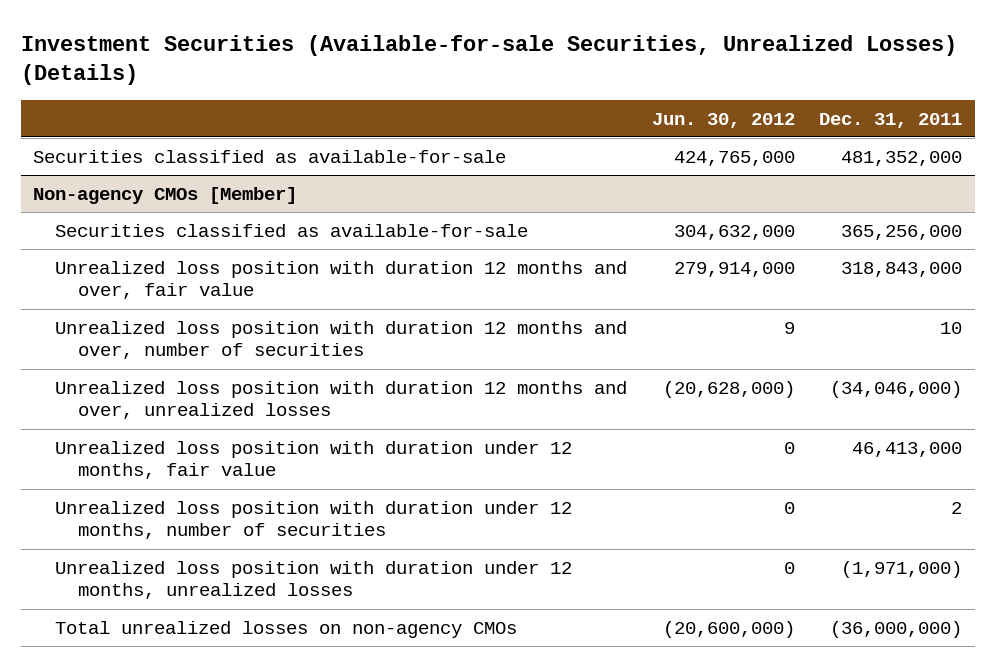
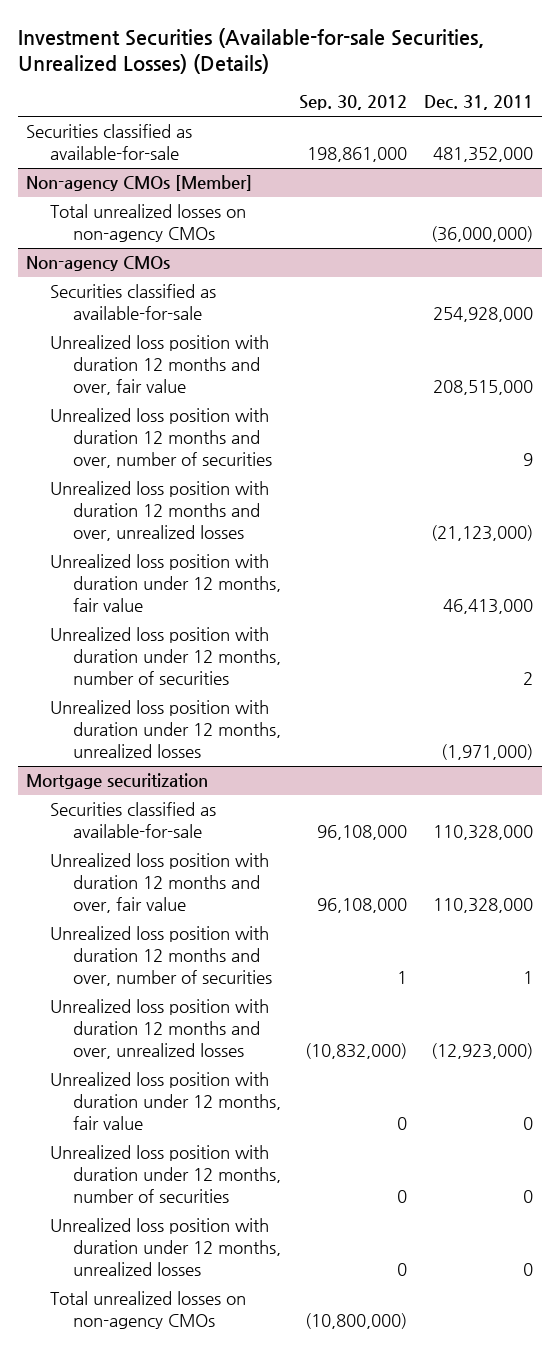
[651,112,795,128] Jun. 30, 2012 -> none
none -> [298,95,407,111] Sep. 30, 2012
[55,621,518,639] Total unrealized losses on non-agency CMOs -> [49,204,246,243] Total unrealized losses on non-agency CMOs
none -> [26,256,171,272] Non-agency CMOs
[841,225,963,241] 365,256,000 -> [433,307,534,323] 254,928,000
[841,262,963,278] 318,843,000 -> [433,379,534,395] 208,515,000
[940,322,963,335] 10 -> [523,452,534,466] 9
[830,381,963,399] (34,046,000) -> [431,524,534,541] (21,123,000)
none -> [26,773,209,790] Mortgage securitization
none -> [49,802,216,839] Securities classified as available-for-sale
none -> [49,853,269,913] Unrealized loss position with duration 12 months and over, fair value
none -> [49,926,273,986] Unrealized loss position with duration 12 months and over, number of securities
none -> [49,999,269,1059] Unrealized loss position with duration 12 months and over, unrealized losses
none -> [49,1072,282,1130] Unrealized loss position with duration under 12 months, fair value
none -> [49,1145,282,1203] Unrealized loss position with duration under 12 months, number of securities
none -> [49,1218,282,1276] Unrealized loss position with duration under 12 months, unrealized losses
none -> [49,1291,246,1330] Total unrealized losses on non-agency CMOs

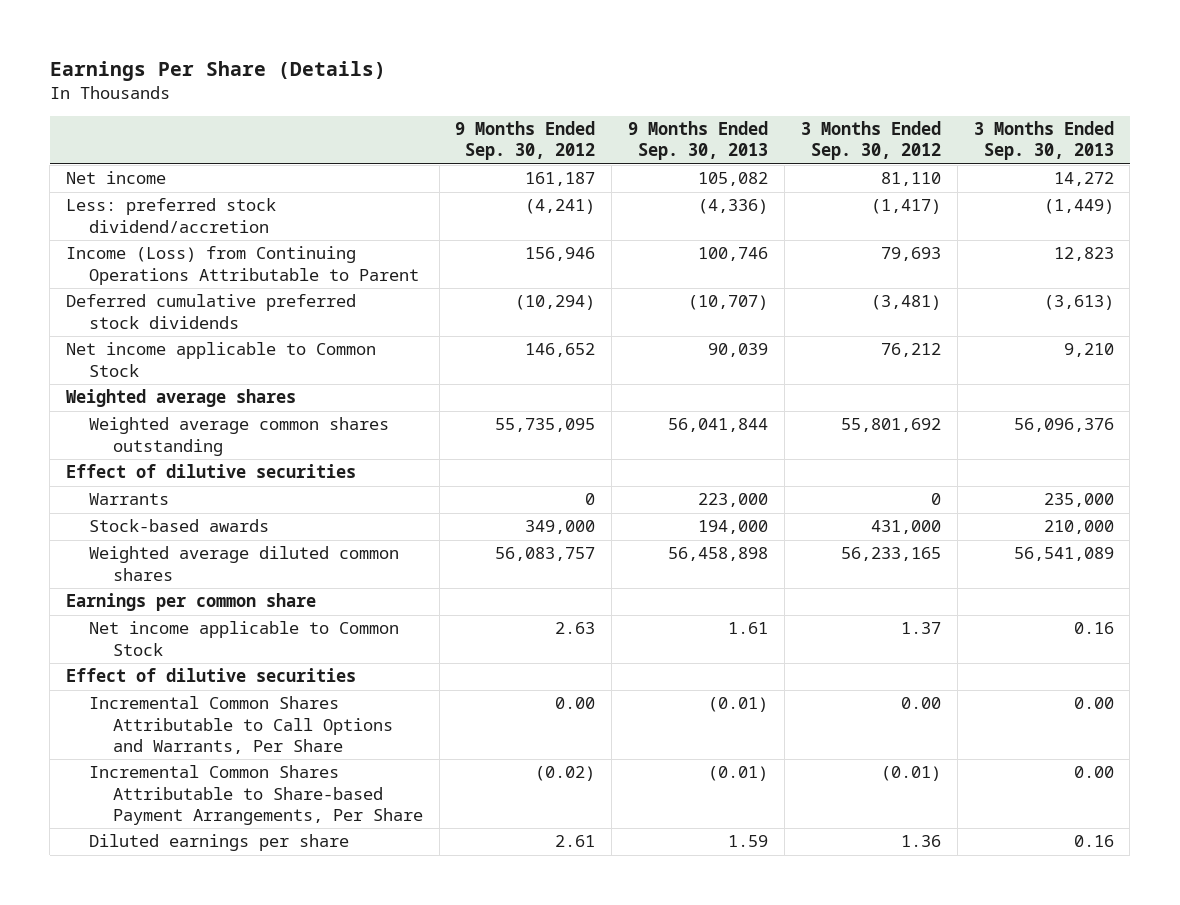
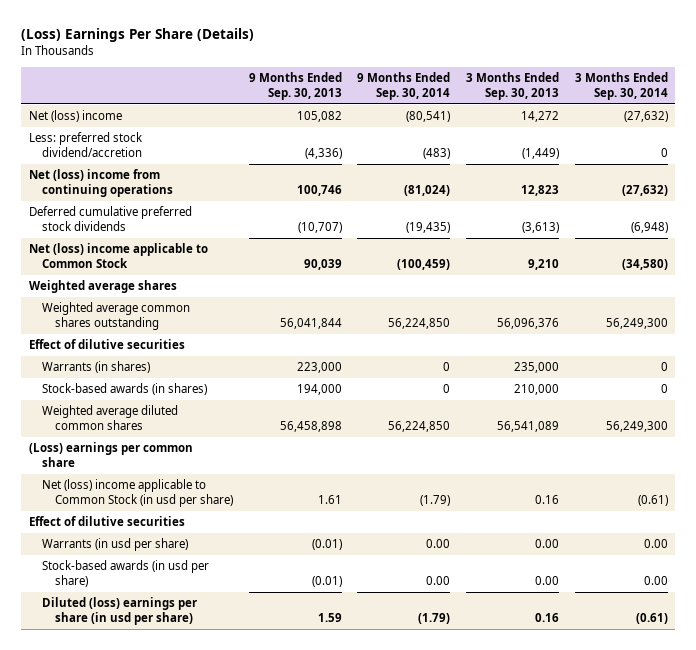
[49,60,386,81] Earnings Per Share (Details) -> [20,27,254,42] (Loss) Earnings Per Share (Details)
[455,121,596,161] 9 Months Ended Sep. 30, 2012 -> none
[800,121,941,161] 3 Months Ended Sep. 30, 2012 -> none
none -> [357,71,451,100] 9 Months Ended Sep. 30, 2014
none -> [574,71,668,100] 3 Months Ended Sep. 30, 2014
[66,171,167,185] Net income -> [28,110,122,123] Net (loss) income
[66,246,420,285] Income (Loss) from Continuing Operations Attributable to Parent -> [28,169,173,198] Net (loss) income from continuing operations
[66,342,377,377] Net income applicable to Common Stock -> [28,243,208,269] Net (loss) income applicable to Common Stock
[89,493,170,506] Warrants -> [41,361,150,374] Warrants (in shares)
[89,519,270,533] Stock-based awards -> [41,383,207,396] Stock-based awards (in shares)
[66,593,317,612] Earnings per common share -> [28,442,193,468] (Loss) earnings per common share
[89,621,400,656] Net income applicable to Common Stock -> [41,479,234,508] Net (loss) income applicable to Common Stock (in usd per share)
[89,696,393,754] Incremental Common Shares Attributable to Call Options and Warrants, Per Share -> [41,538,188,552] Warrants (in usd per share)
[89,765,423,825] Incremental Common Shares Attributable to Share-based Payment Arrangements, Per Share -> [41,560,209,588] Stock-based awards (in usd per share)
[89,834,350,852] Diluted earnings per share -> [41,597,197,626] Diluted (loss) earnings per share (in usd per share)

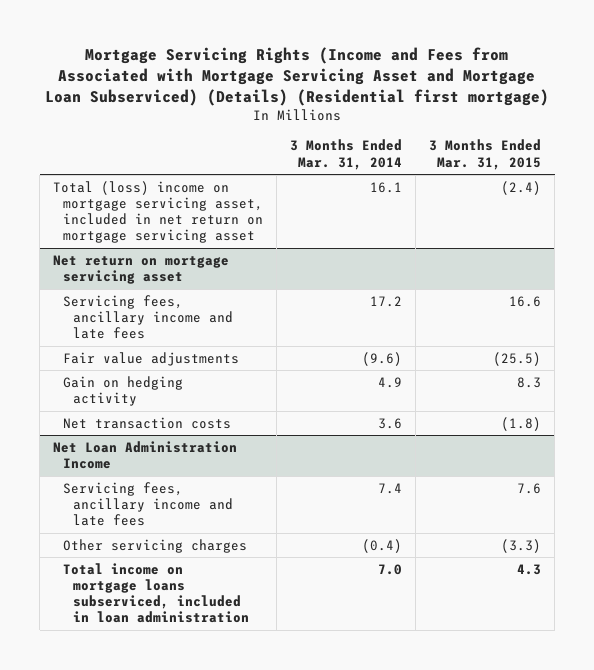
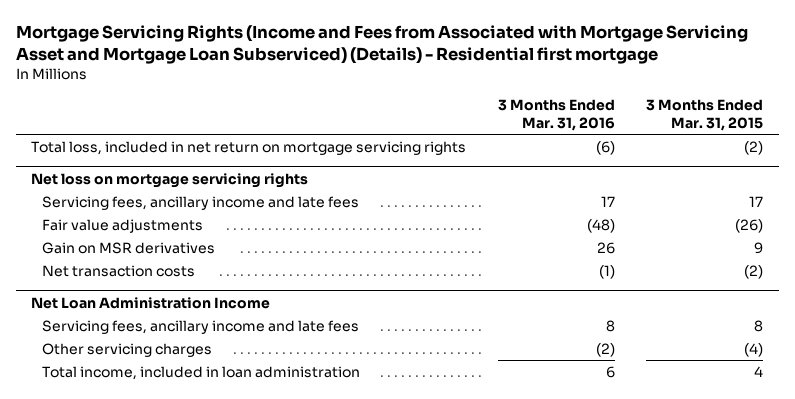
[45,47,550,107] Mortgage Servicing Rights (Income and Fees from Associated with Mortgage Servicing Asset and Mortgage Loan Subserviced) (Details) (Residential first mortgage) -> [15,24,748,64] Mortgage Servicing Rights (Income and Fees from Associated with Mortgage Servicing Asset and Mortgage Loan Subserviced) (Details) - Residential first mortgage
[290,139,403,170] 3 Months Ended Mar. 31, 2014 -> none
none -> [497,99,615,131] 3 Months Ended Mar. 31, 2016
[53,180,263,244] Total (loss) income on mortgage servicing asset, included in net return on mortgage servicing asset -> [31,140,467,155] Total loss, included in net return on mortgage servicing rights
[501,180,542,195] (2.4) -> [744,140,764,155] (2)
[53,254,230,285] Net return on mortgage servicing asset -> [31,172,309,188] Net loss on mortgage servicing rights
[509,295,542,307] 16.6 -> [749,195,764,207] 17
[493,351,542,366] (25.5) -> [735,218,764,233] (26)
[62,375,183,407] Gain on hedging activity -> [42,241,216,254] Gain on MSR derivatives
[517,376,542,388] 8.3 -> [754,241,764,254] 9
[501,416,542,431] (1.8) -> [744,264,764,279] (2)
[517,482,542,494] 7.6 -> [754,319,764,332] 8
[501,538,542,553] (3.3) -> [744,342,764,357] (4)
[62,562,249,624] Total income on mortgage loans subserviced, included in loan administration -> [42,365,361,380] Total income, included in loan administration
[517,563,542,575] 4.3 -> [754,365,764,377] 4

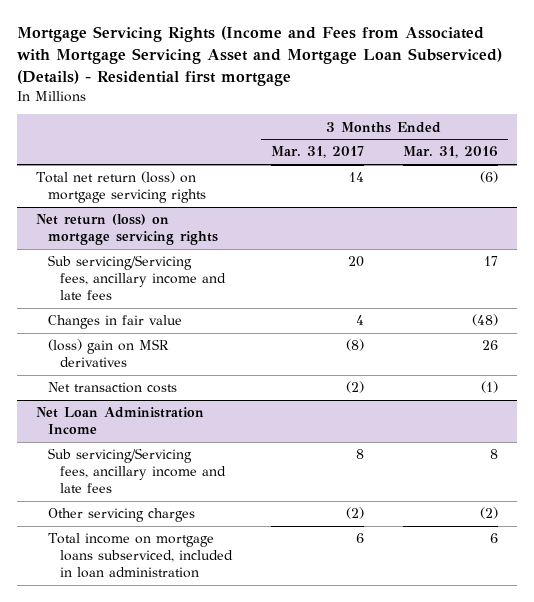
[646,99,764,131] 3 Months Ended Mar. 31, 2015 -> none
none -> [270,146,364,159] Mar. 31, 2017
[31,140,467,155] Total loss, included in net return on mortgage servicing rights -> [36,171,207,204] Total net return (loss) on mortgage servicing rights
[31,172,309,188] Net loss on mortgage servicing rights -> [36,214,219,246] Net return (loss) on mortgage servicing rights
[42,195,360,210] Servicing fees, ancillary income and late fees -> [48,255,226,301] Sub servicing/Servicing fees, ancillary income and late fees
[42,218,204,233] Fair value adjustments -> [48,315,183,330] Changes in fair value
[42,241,216,254] Gain on MSR derivatives -> [48,339,170,368] (loss) gain on MSR derivatives
[42,319,360,334] Servicing fees, ancillary income and late fees -> [48,448,226,494] Sub servicing/Servicing fees, ancillary income and late fees
[42,365,361,380] Total income, included in loan administration -> [48,533,233,579] Total income on mortgage loans subserviced, included in loan administration

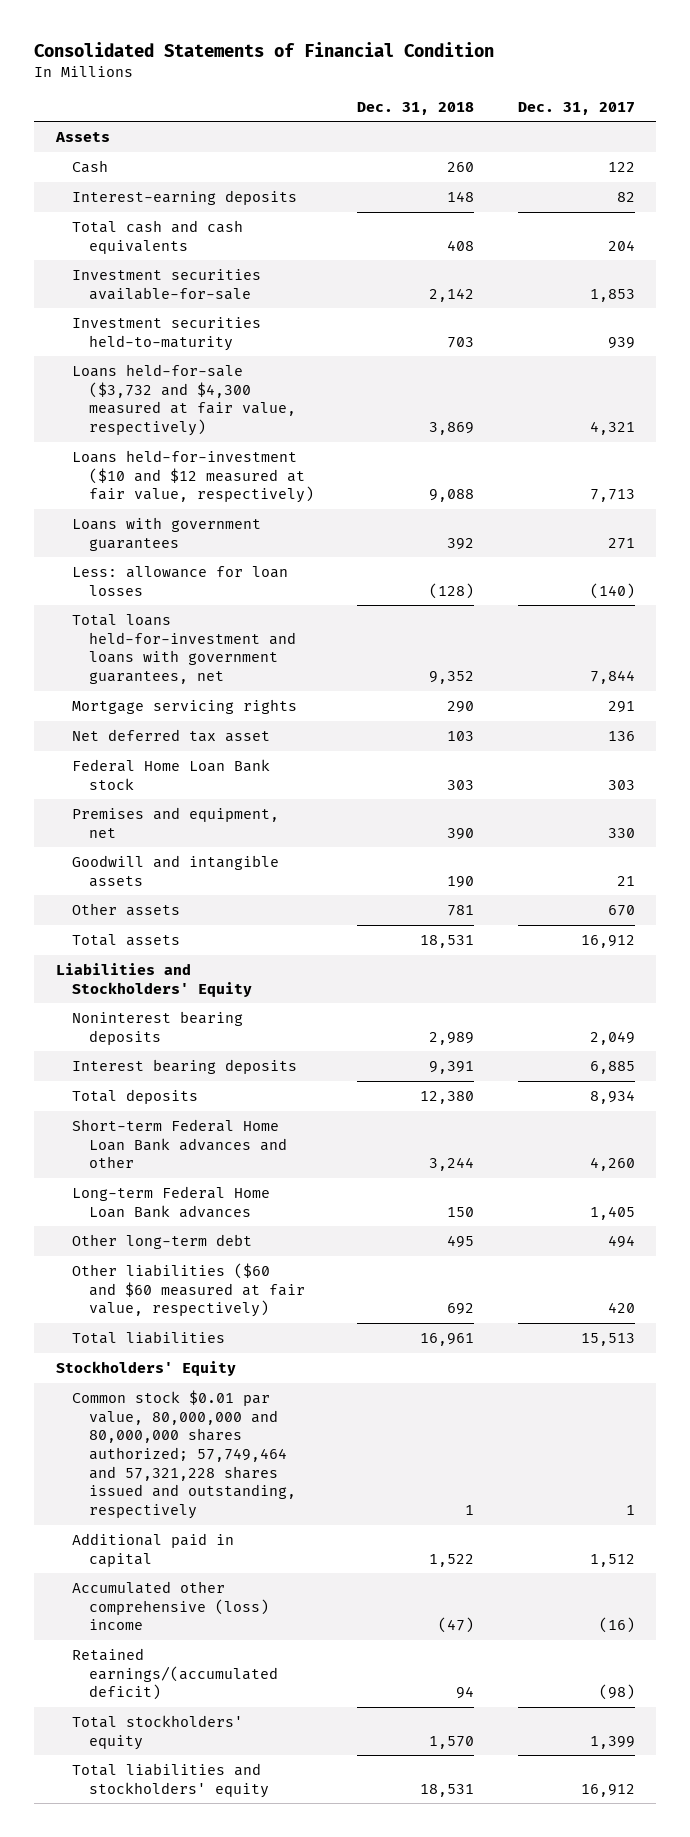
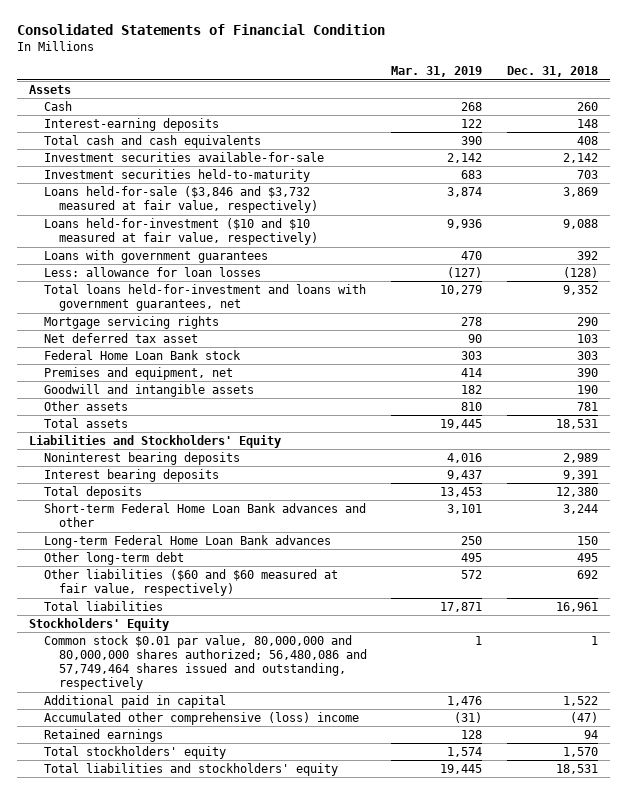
[517,101,635,115] Dec. 31, 2017 -> none
none -> [391,66,483,78] Mar. 31, 2019
[72,364,296,437] Loans held-for-sale ($3,732 and $4,300 measured at fair value, respectively) -> [44,185,318,214] Loans held-for-sale ($3,846 and $3,732 measured at fair value, respectively)
[72,450,314,504] Loans held-for-investment ($10 and $12 measured at fair value, respectively) -> [44,217,318,246] Loans held-for-investment ($10 and $10 measured at fair value, respectively)
[72,1390,296,1520] Common stock $0.01 par value, 80,000,000 and 80,000,000 shares authorized; 57,749,464 and 57,321,228 shares issued and outstanding, respectively -> [44,634,367,691] Common stock $0.01 par value, 80,000,000 and 80,000,000 shares authorized; 56,480,086 and 57,749,464 shares issued and outstanding, respectively
[72,1648,278,1701] Retained earnings/(accumulated deficit) -> [44,728,164,742] Retained earnings

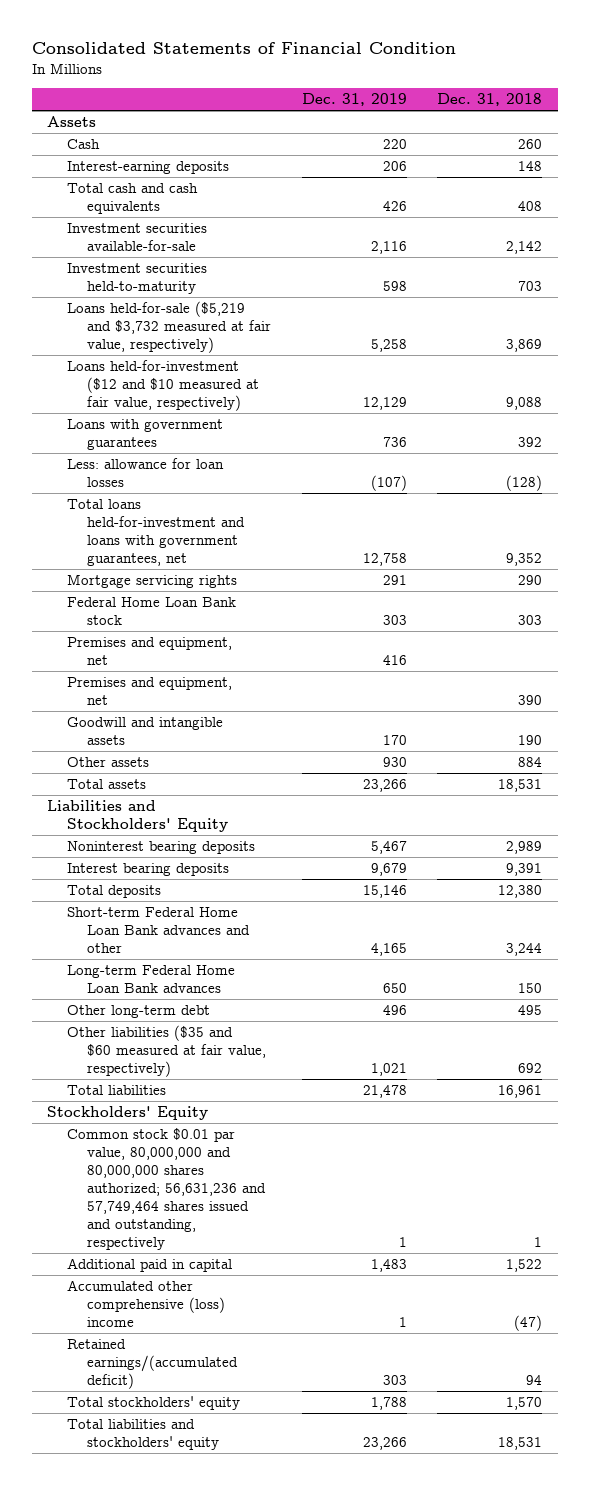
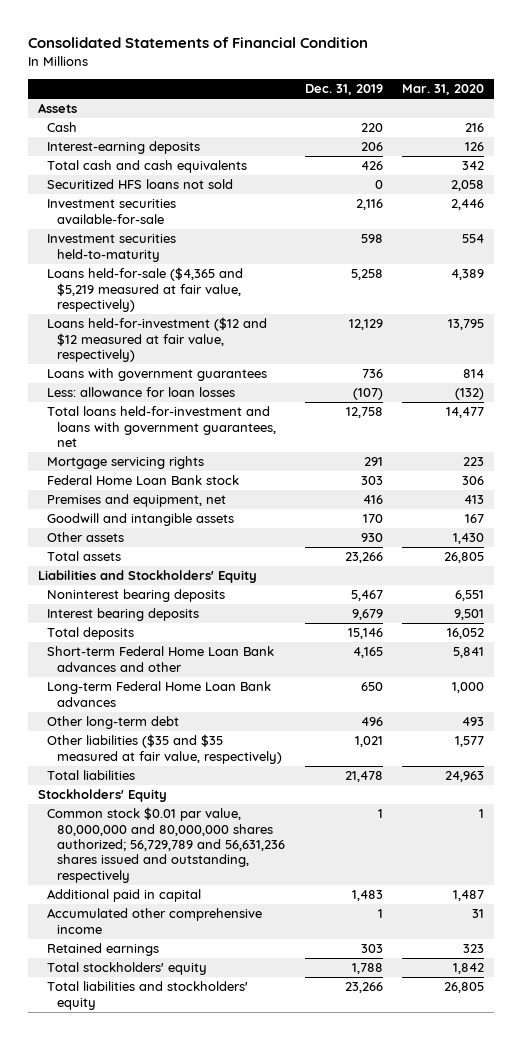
[437,93,543,107] Dec. 31, 2018 -> none
none -> [402,84,485,96] Mar. 31, 2020
none -> [47,179,234,190] Securitized HFS loans not sold
[66,300,271,354] Loans held-for-sale ($5,219 and $3,732 measured at fair value, respectively) -> [47,267,244,313] Loans held-for-sale ($4,365 and $5,219 measured at fair value, respectively)
[66,359,259,412] Loans held-for-investment ($12 and $10 measured at fair value, respectively) -> [47,317,268,363] Loans held-for-investment ($12 and $12 measured at fair value, respectively)
[66,676,232,705] Premises and equipment, net -> none
[66,1024,266,1078] Other liabilities ($35 and $60 measured at fair value, respectively) -> [47,734,283,764] Other liabilities ($35 and $35 measured at fair value, respectively)
[66,1127,266,1251] Common stock $0.01 par value, 80,000,000 and 80,000,000 shares authorized; 56,631,236 and 57,749,464 shares issued and outstanding, respectively -> [47,807,286,883] Common stock $0.01 par value, 80,000,000 and 80,000,000 shares authorized; 56,729,789 and 56,631,236 shares issued and outstanding, respectively
[66,1279,225,1328] Accumulated other comprehensive (loss) income -> [47,908,263,934] Accumulated other comprehensive income
[66,1338,238,1390] Retained earnings/(accumulated deficit) -> [47,943,160,957] Retained earnings

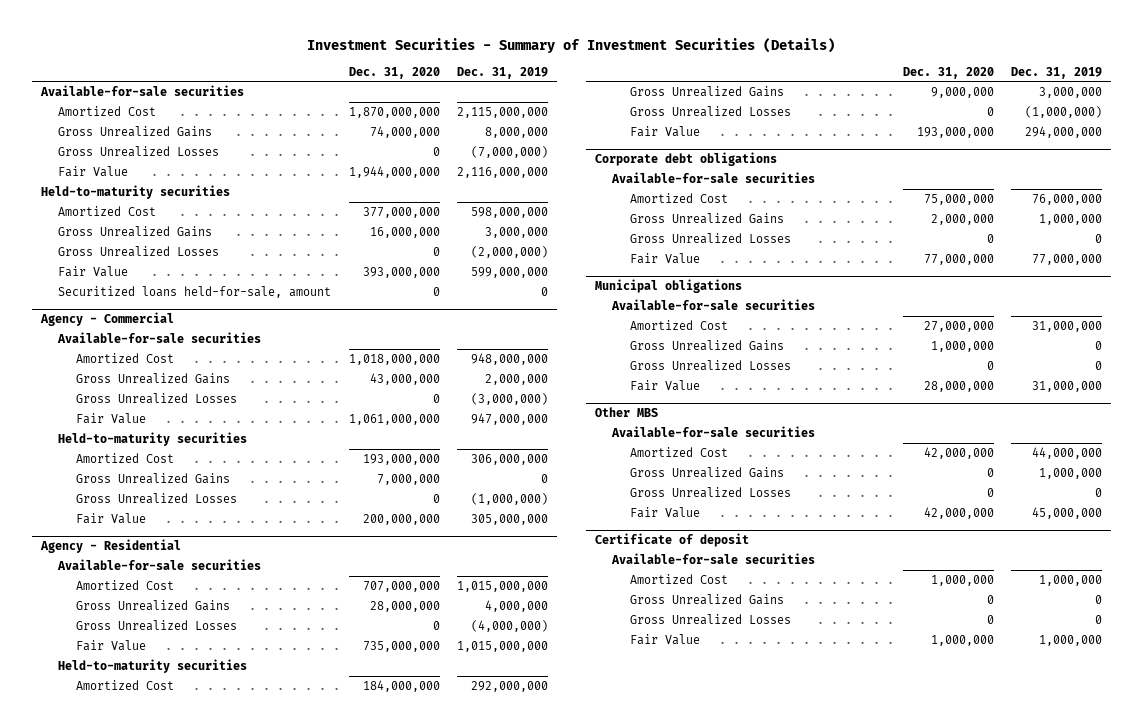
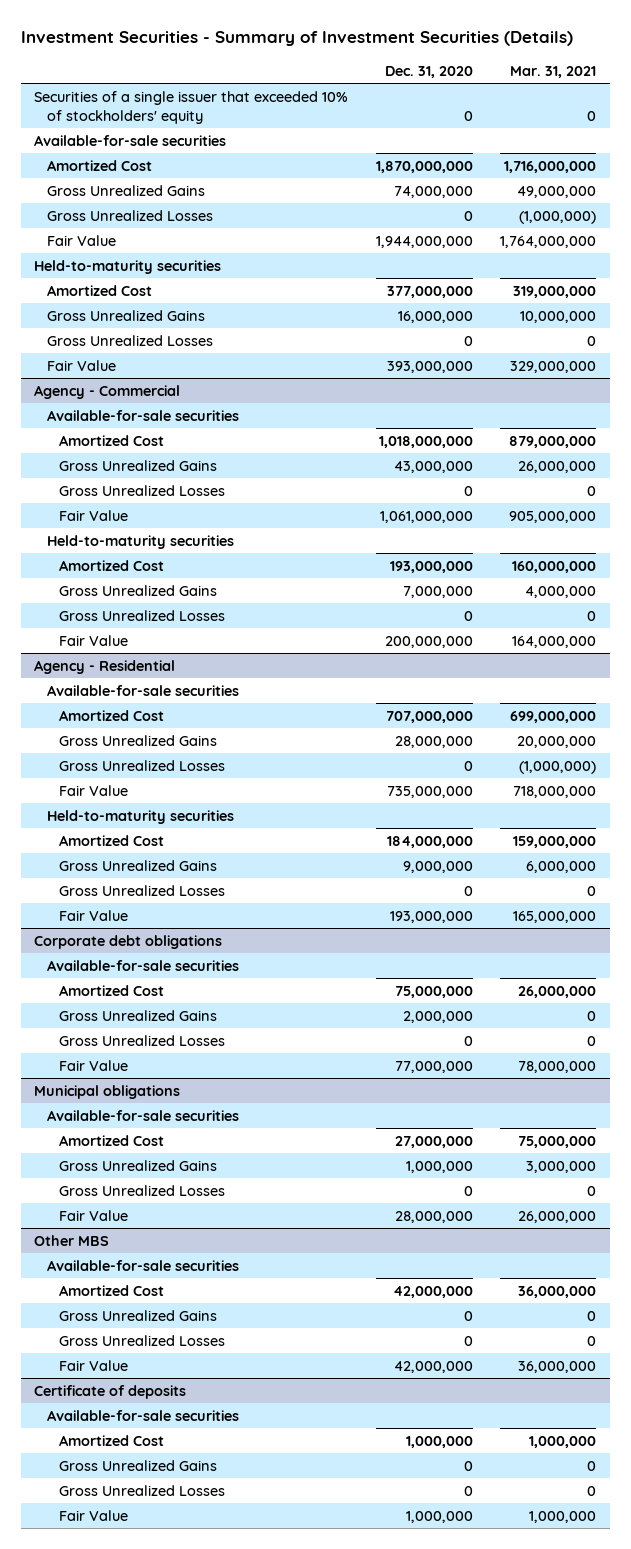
[457,66,549,79] Dec. 31, 2019 -> none
none -> [510,65,597,78] Mar. 31, 2021
none -> [34,90,349,124] Securities of a single issuer that exceeded 10% of stockholders' equity
[58,285,332,298] Securitized loans held-for-sale, amount -> none
[594,532,749,547] Certificate of deposit -> [34,1384,187,1399] Certificate of deposits

